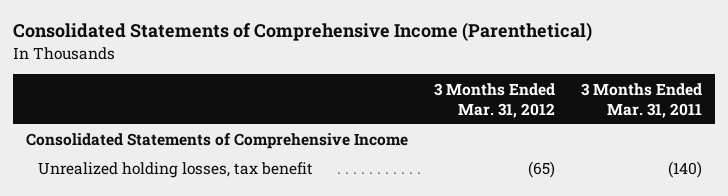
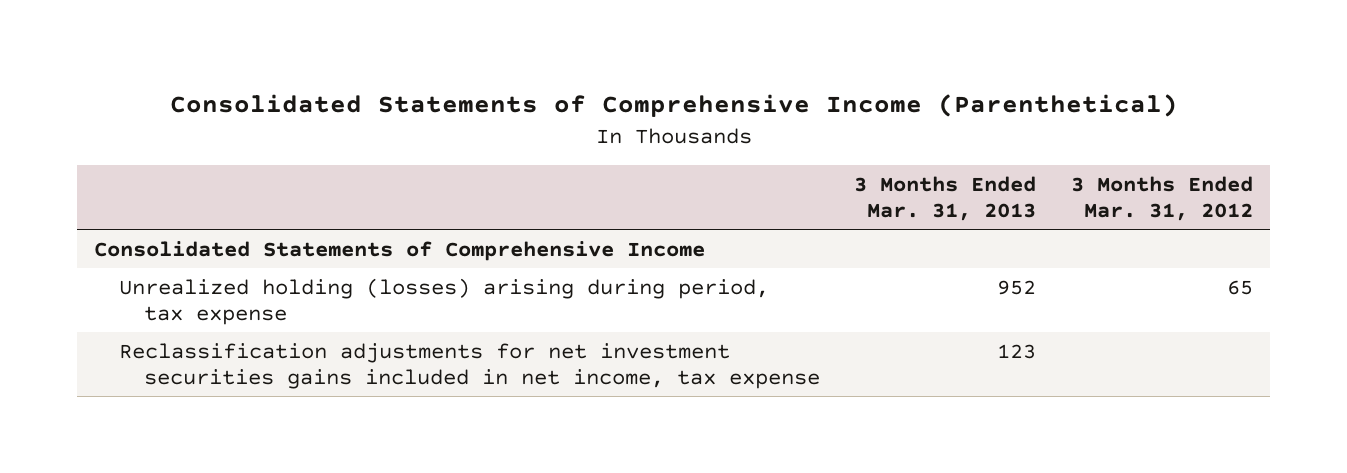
[580,82,702,118] 3 Months Ended Mar. 31, 2011 -> none
none -> [854,175,1037,221] 3 Months Ended Mar. 31, 2013
[38,162,314,179] Unrealized holding losses, tax benefit -> [119,277,770,325] Unrealized holding (losses) arising during period, tax expense
[527,161,555,179] (65) -> [1226,279,1253,295] 65
none -> [119,342,820,389] Reclassification adjustments for net investment securities gains included in net income, tax expense

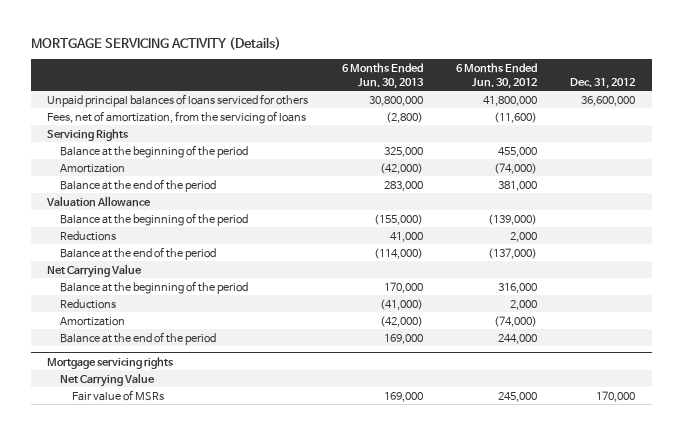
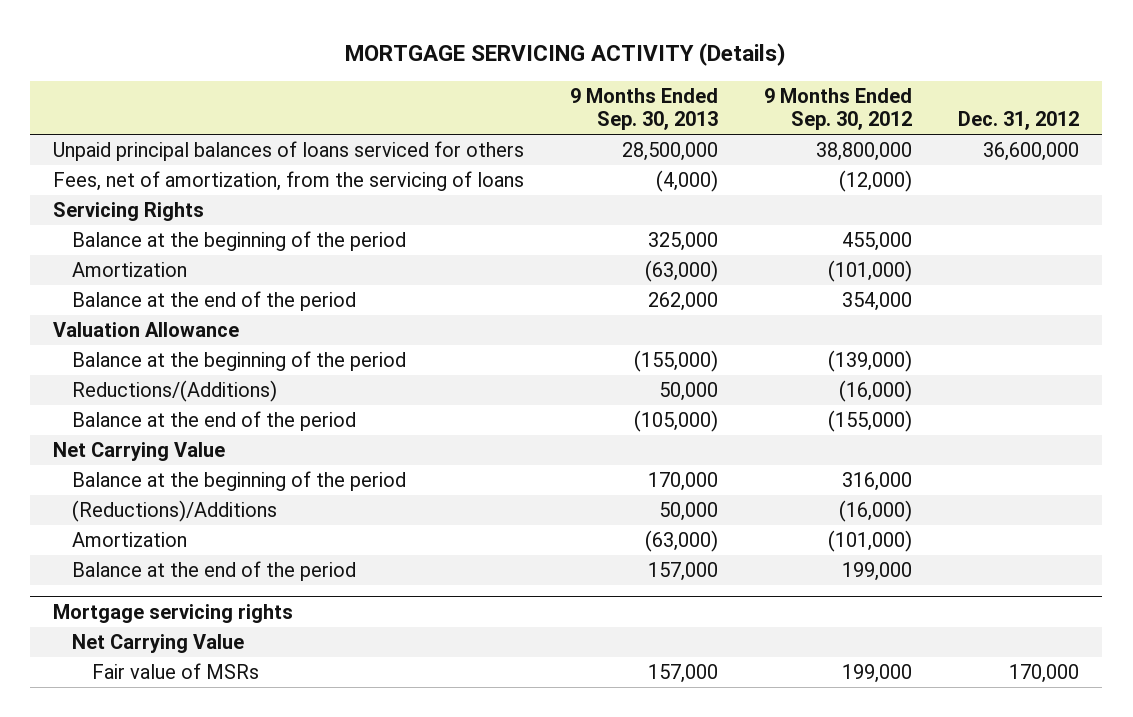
[341,63,424,89] 6 Months Ended Jun. 30, 2013 -> none
[455,63,537,89] 6 Months Ended Jun. 30, 2012 -> none
none -> [570,88,719,131] 9 Months Ended Sep. 30, 2013
none -> [764,88,913,131] 9 Months Ended Sep. 30, 2012
[59,230,116,241] Reductions -> [72,380,278,403] Reductions/(Additions)
[59,298,116,309] Reductions -> [72,500,278,523] (Reductions)/Additions

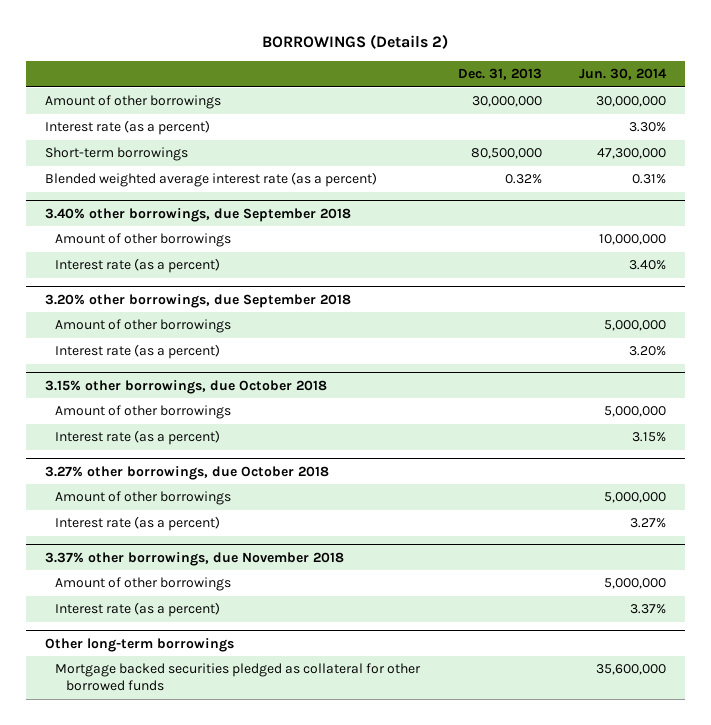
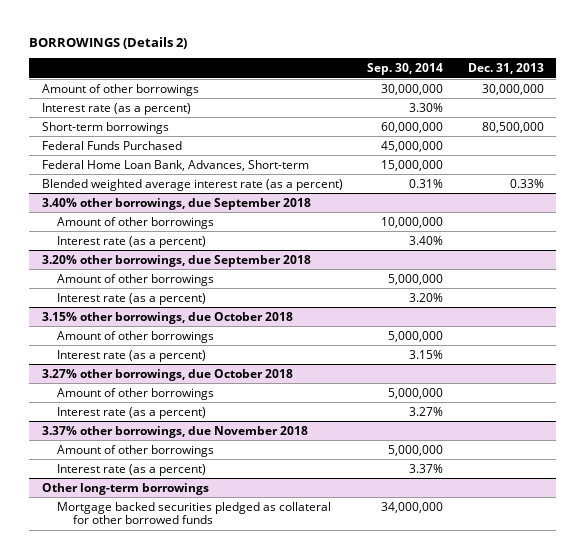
[579,68,668,81] Jun. 30, 2014 -> none
none -> [367,63,444,76] Sep. 30, 2014
none -> [41,140,182,150] Federal Funds Purchased
none -> [41,159,309,171] Federal Home Loan Bank, Advances, Short-term
[504,174,542,185] 0.32% -> [509,178,544,188] 0.33%

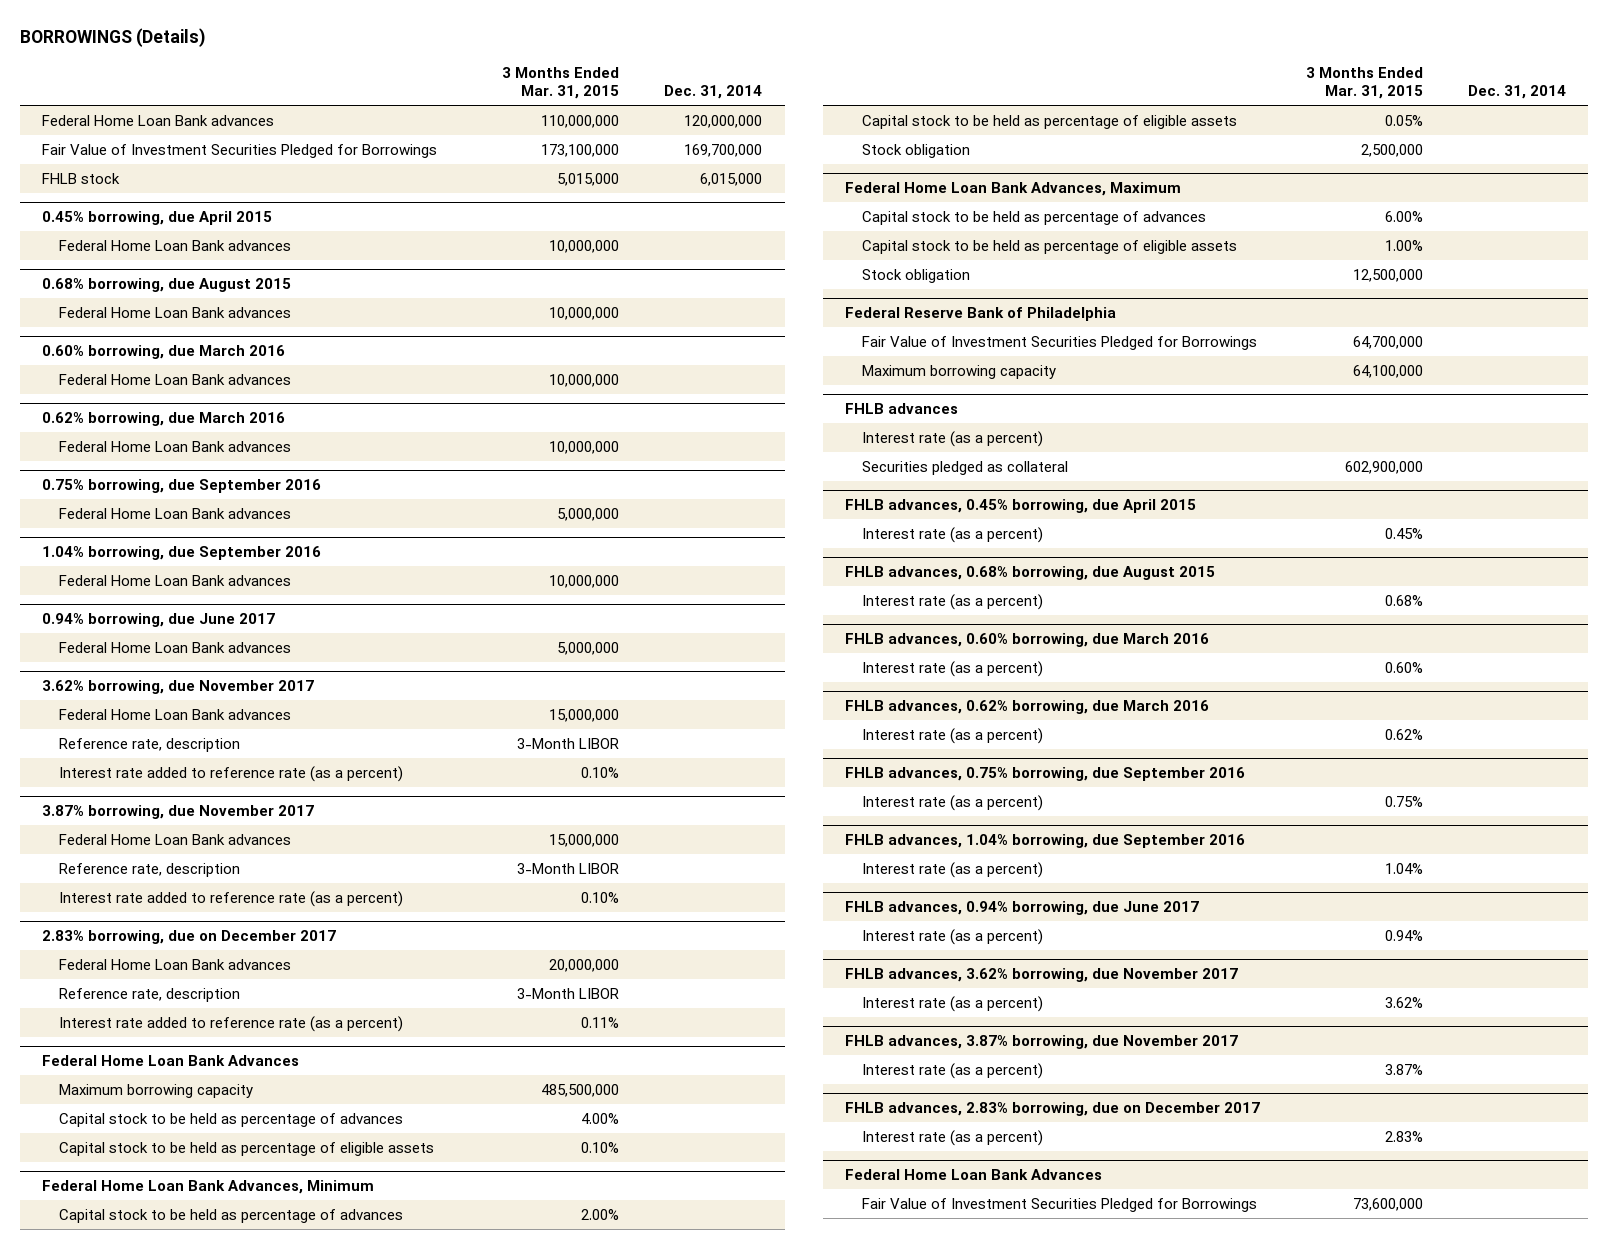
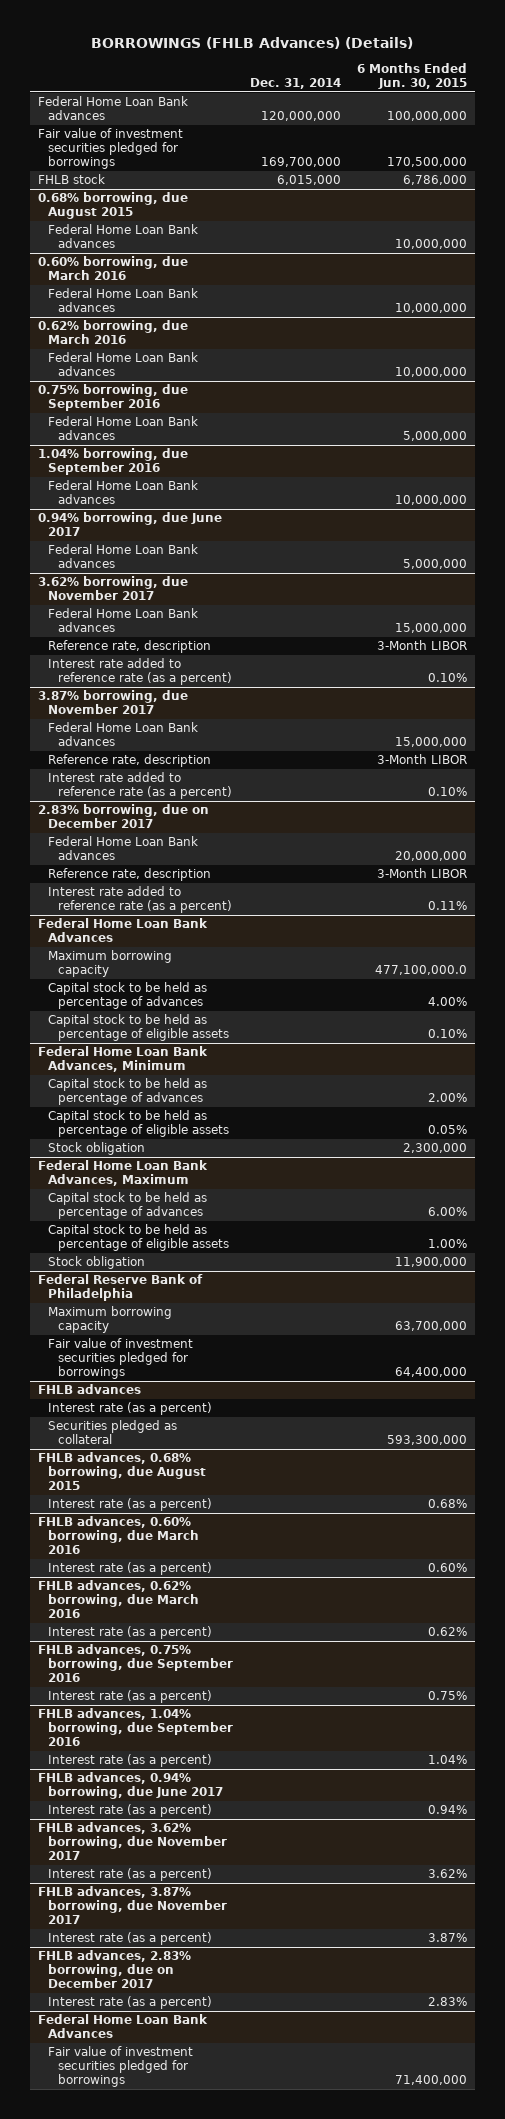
[19,28,206,48] BORROWINGS (Details) -> [91,37,414,50] BORROWINGS (FHLB Advances) (Details)
[502,67,620,100] 3 Months Ended Mar. 31, 2015 -> none
none -> [356,63,467,90] 6 Months Ended Jun. 30, 2015
[42,143,438,158] Fair Value of Investment Securities Pledged for Borrowings -> [38,128,184,169] Fair value of investment securities pledged for borrowings
[42,210,273,225] 0.45% borrowing, due April 2015 -> none
[58,239,291,251] Federal Home Loan Bank advances -> none
[862,335,1258,350] Fair Value of Investment Securities Pledged for Borrowings -> none
none -> [48,1338,194,1379] Fair value of investment securities pledged for borrowings
[845,498,1197,513] FHLB advances, 0.45% borrowing, due April 2015 -> none
[862,526,1044,543] Interest rate (as a percent) -> none
[862,1197,1258,1212] Fair Value of Investment Securities Pledged for Borrowings -> [48,2046,194,2087] Fair value of investment securities pledged for borrowings

